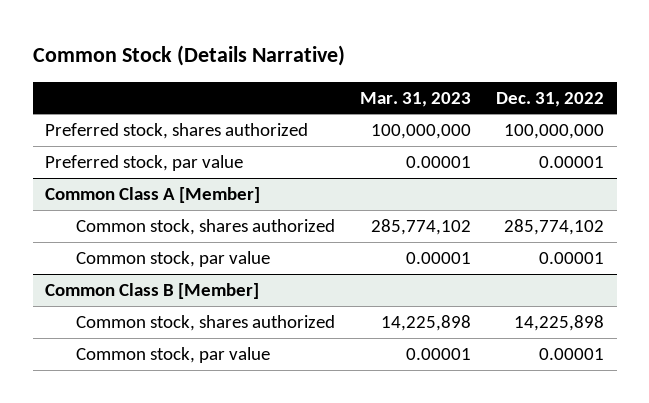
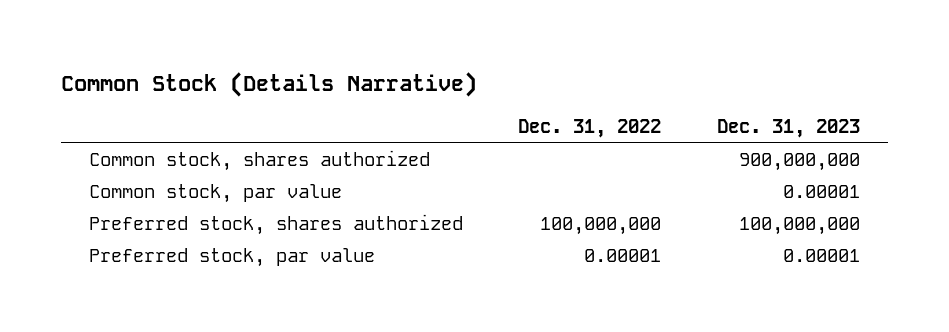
[359,91,471,107] Mar. 31, 2023 -> none
none -> [717,118,861,138] Dec. 31, 2023
none -> [88,149,430,171] Common stock, shares authorized
none -> [88,183,342,203] Common stock, par value
[45,187,261,204] Common Class A [Member] -> none
[75,219,335,236] Common stock, shares authorized -> none
[75,251,270,268] Common stock, par value -> none
[45,283,260,300] Common Class B [Member] -> none
[75,315,335,332] Common stock, shares authorized -> none
[75,347,270,364] Common stock, par value -> none

